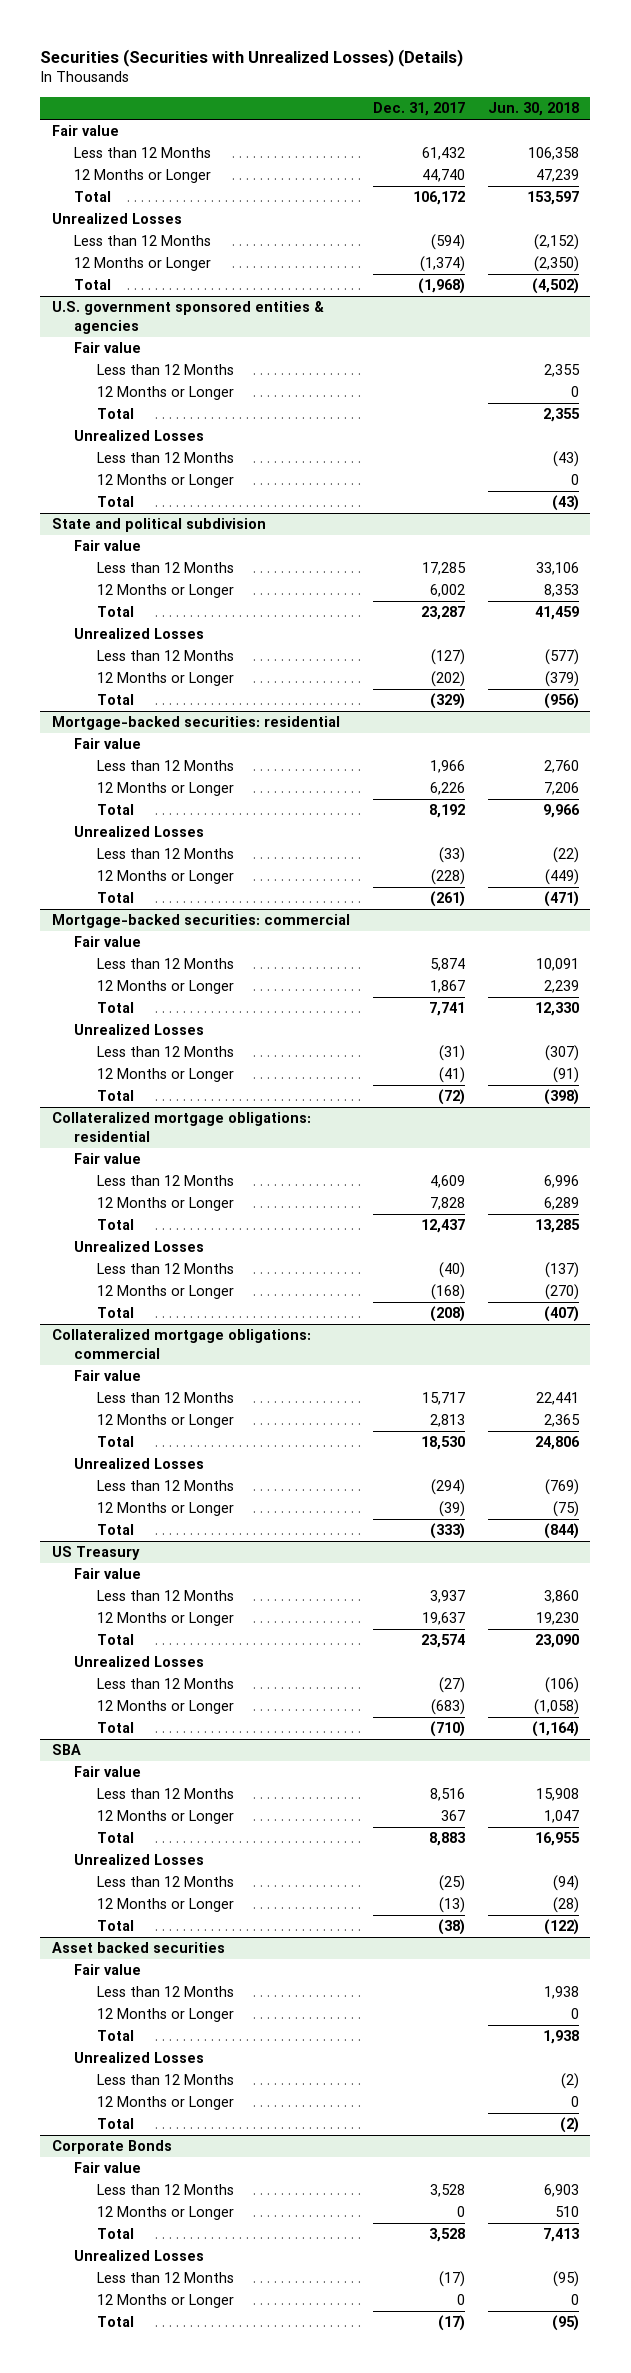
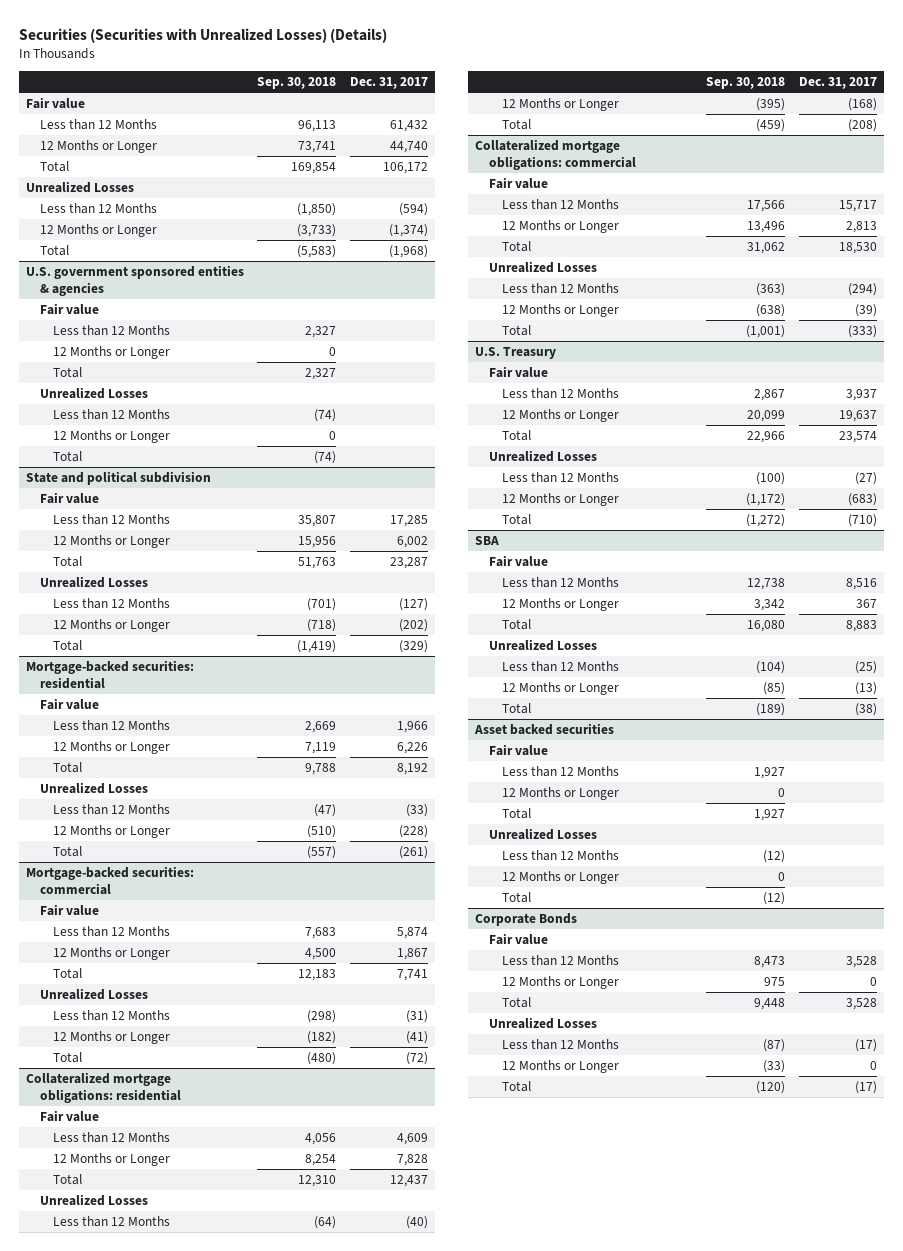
[487,102,579,117] Jun. 30, 2018 -> none
none -> [257,77,337,90] Sep. 30, 2018
[51,1546,140,1561] US Treasury -> [474,346,556,359] U.S. Treasury

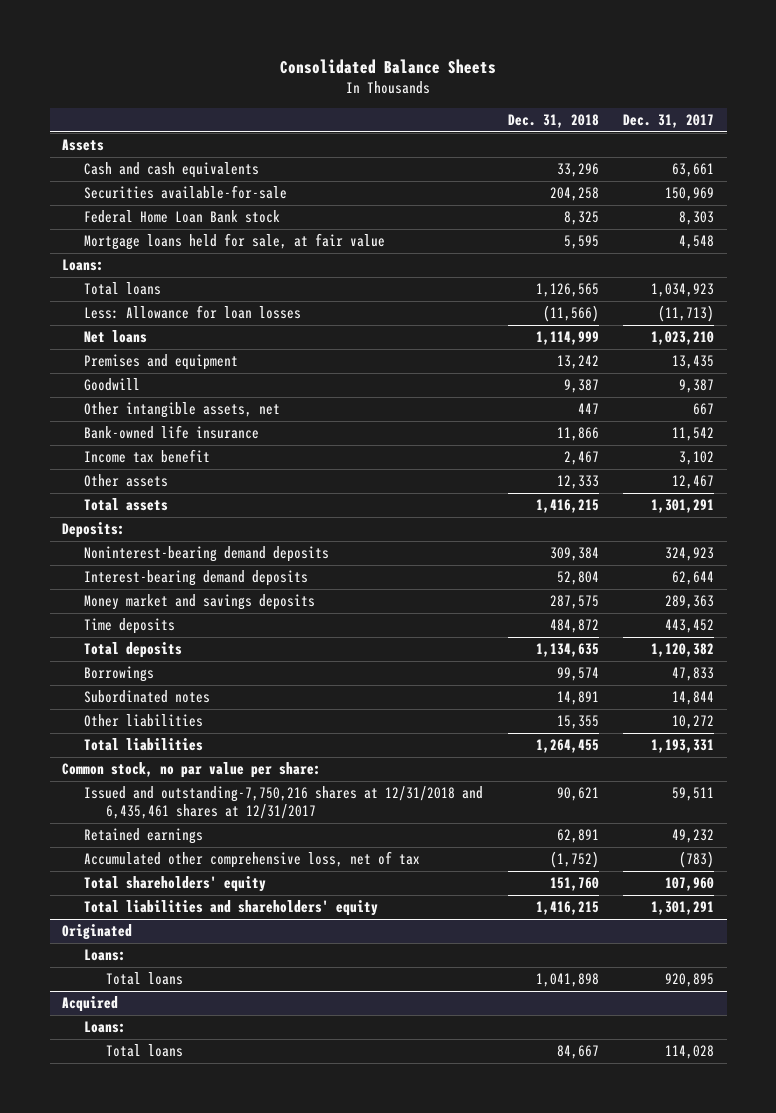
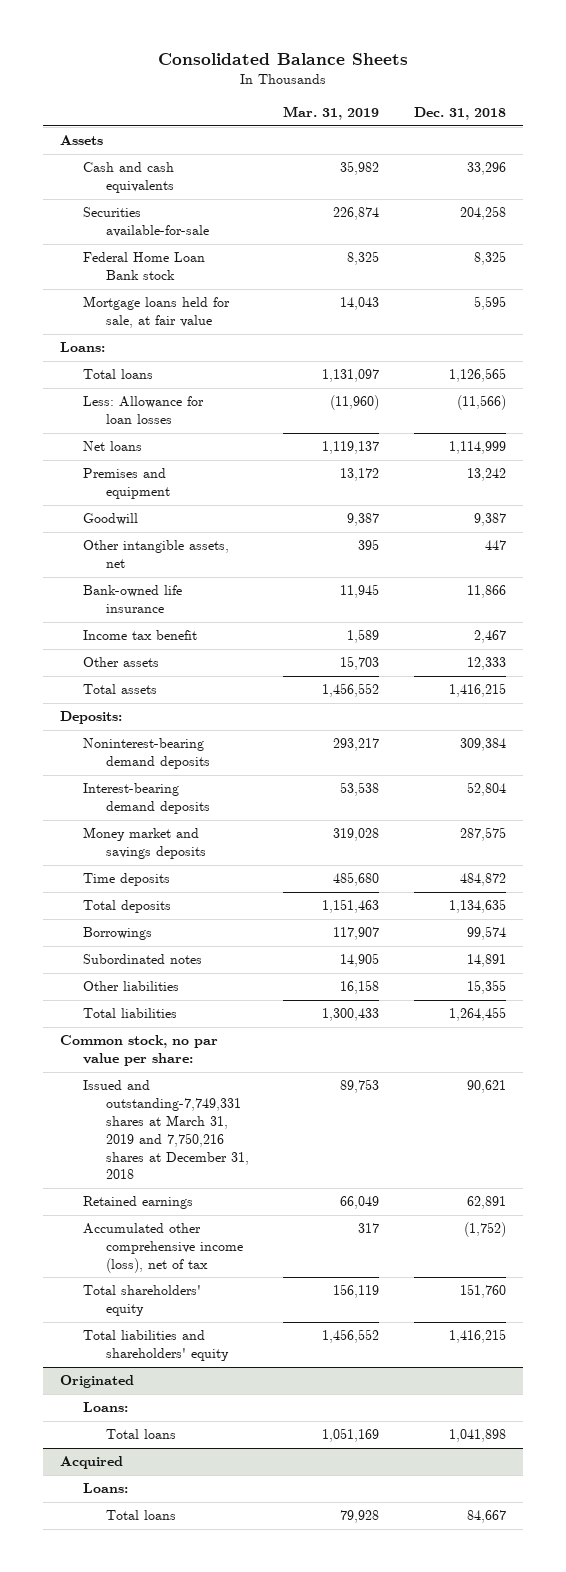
[623,114,715,129] Dec. 31, 2017 -> none
none -> [283,105,380,120] Mar. 31, 2019
[84,785,484,820] Issued and outstanding-7,750,216 shares at 12/31/2018 and 6,435,461 shares at 12/31/2017 -> [83,1080,249,1180] Issued and outstanding-7,749,331 shares at March 31, 2019 and 7,750,216 shares at December 31, 2018
[84,850,421,868] Accumulated other comprehensive loss, net of tax -> [83,1223,243,1273] Accumulated other comprehensive income (loss), net of tax

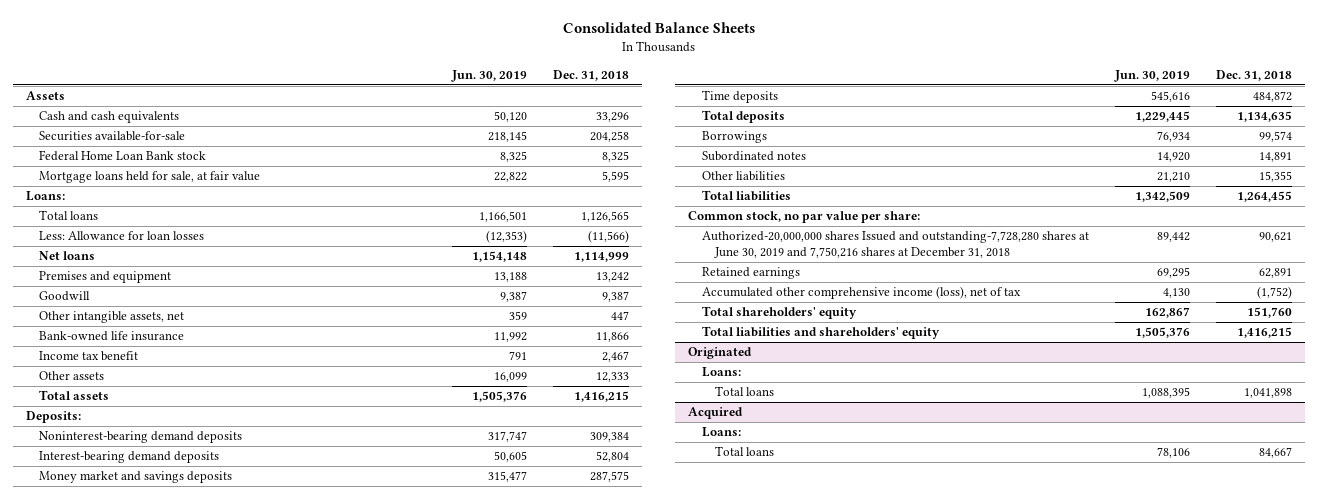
[283,105,380,120] Mar. 31, 2019 -> none
none -> [451,69,528,82] Jun. 30, 2019
[83,1080,249,1180] Issued and outstanding-7,749,331 shares at March 31, 2019 and 7,750,216 shares at December 31, 2018 -> [701,231,1089,258] Authorized-20,000,000 shares Issued and outstanding-7,728,280 shares at June 30, 2019 and 7,750,216 shares at December 31, 2018

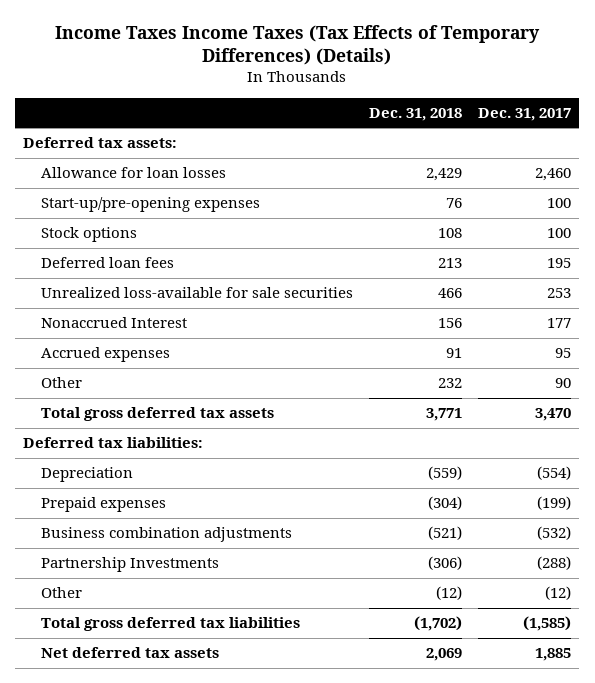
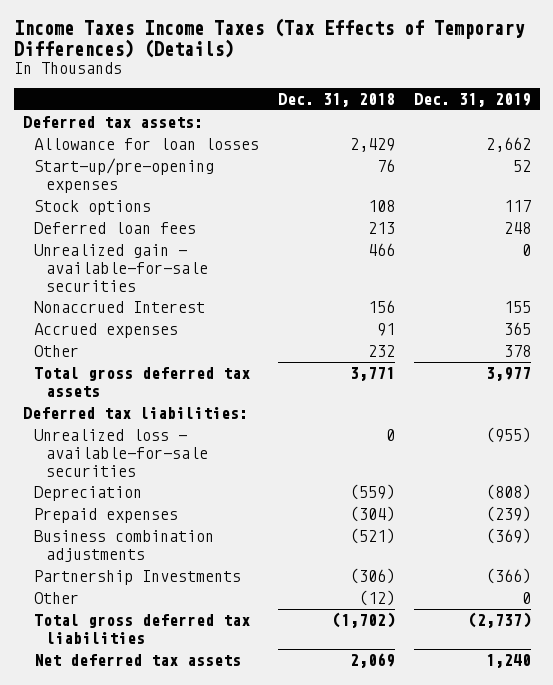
[478,107,572,121] Dec. 31, 2017 -> none
none -> [413,93,531,108] Dec. 31, 2019
[40,287,353,299] Unrealized loss-available for sale securities -> [34,244,208,292] Unrealized gain - available-for-sale securities
none -> [34,429,208,477] Unrealized loss - available-for-sale securities

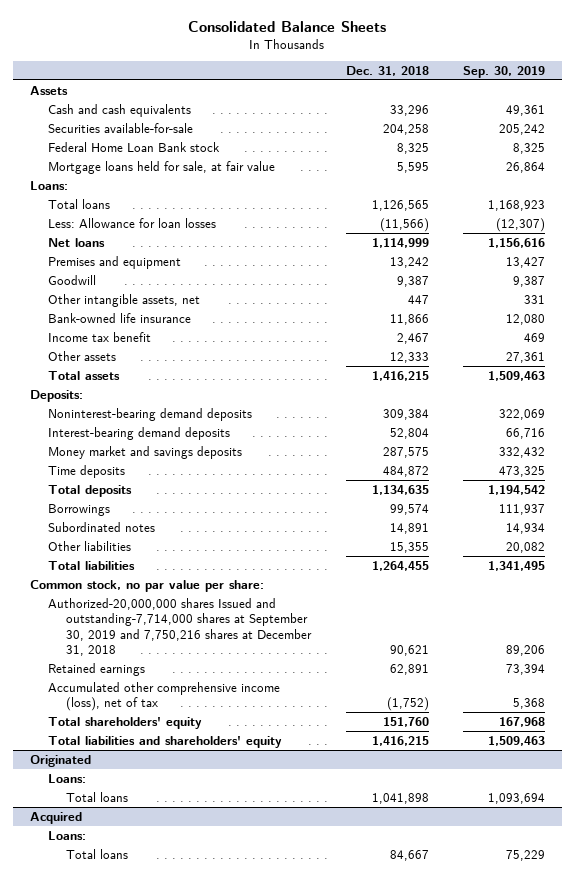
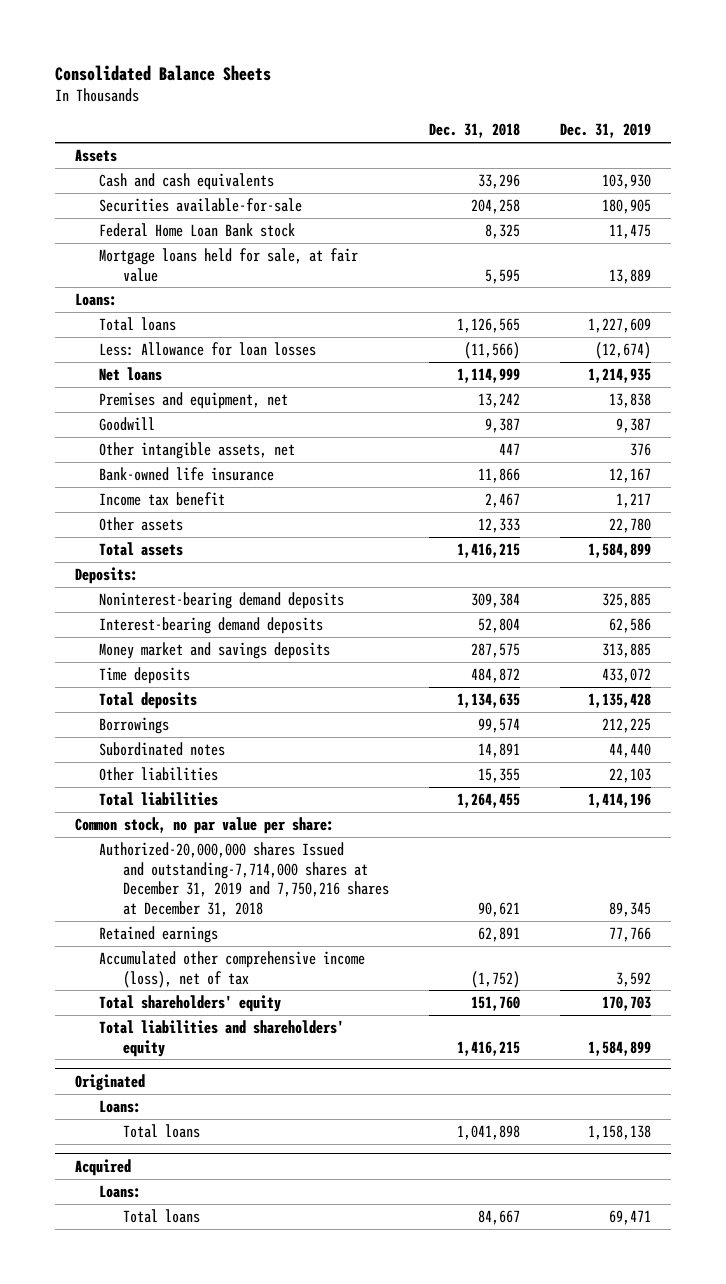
[462,65,545,78] Sep. 30, 2019 -> none
none -> [560,123,652,139] Dec. 31, 2019
[47,255,181,269] Premises and equipment -> [99,391,289,409] Premises and equipment, net
[47,597,313,656] Authorized-20,000,000 shares Issued and outstanding-7,714,000 shares at September 30, 2019 and 7,750,216 shares at December 31, 2018 -> [99,841,390,917] Authorized-20,000,000 shares Issued and outstanding-7,714,000 shares at December 31, 2019 and 7,750,216 shares at December 31, 2018

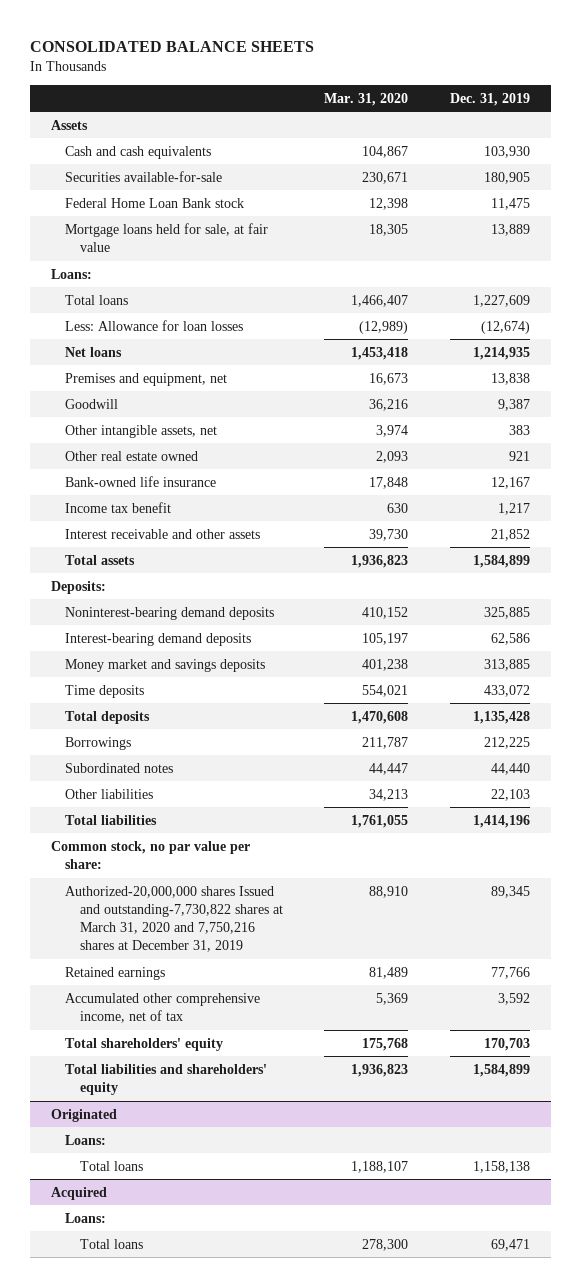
[55,65,272,82] Consolidated Balance Sheets -> [29,40,314,52] CONSOLIDATED BALANCE SHEETS
[429,123,521,139] Dec. 31, 2018 -> none
none -> [324,92,409,106] Mar. 31, 2020
[630,442,652,456] 376 -> [509,424,531,435] 383
none -> [65,450,199,461] Other real estate owned
[99,516,184,531] Other assets -> none
none -> [65,528,261,539] Interest receivable and other assets
[99,841,390,917] Authorized-20,000,000 shares Issued and outstanding-7,714,000 shares at December 31, 2019 and 7,750,216 shares at December 31, 2018 -> [65,885,283,953] Authorized-20,000,000 shares Issued and outstanding-7,730,822 shares at March 31, 2020 and 7,750,216 shares at December 31, 2019
[99,950,366,988] Accumulated other comprehensive income (loss), net of tax -> [65,992,261,1023] Accumulated other comprehensive income, net of tax

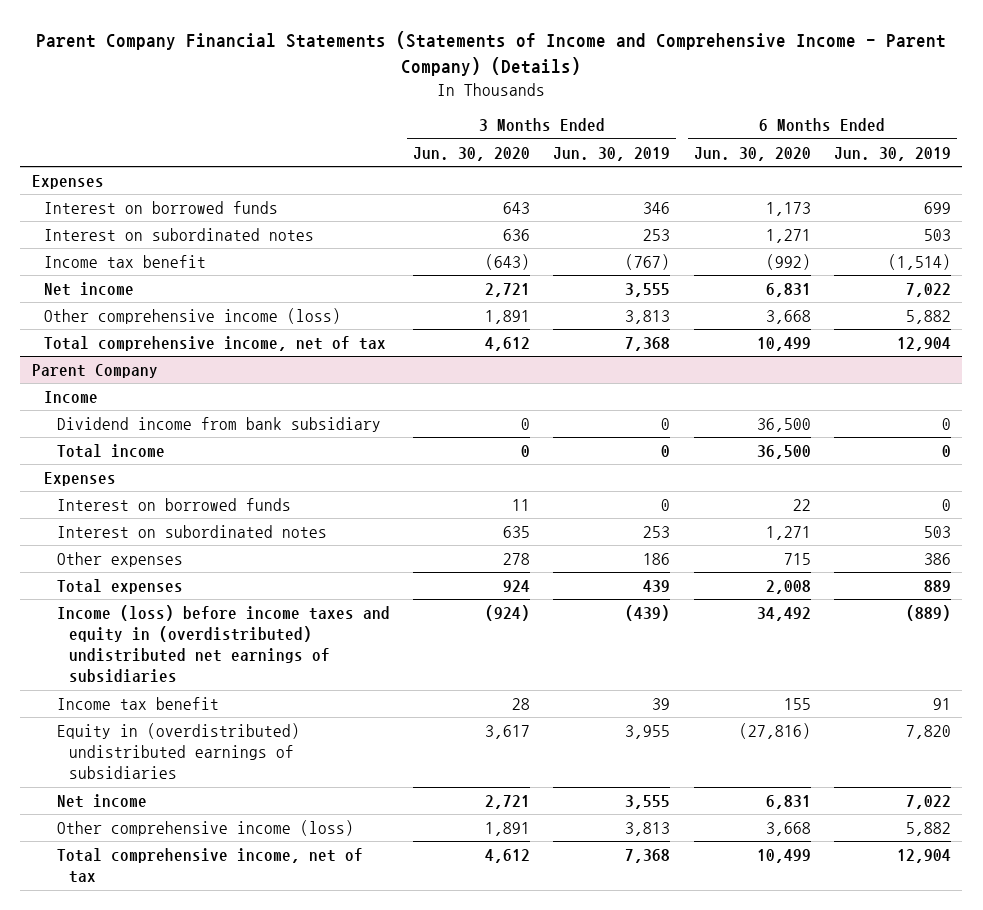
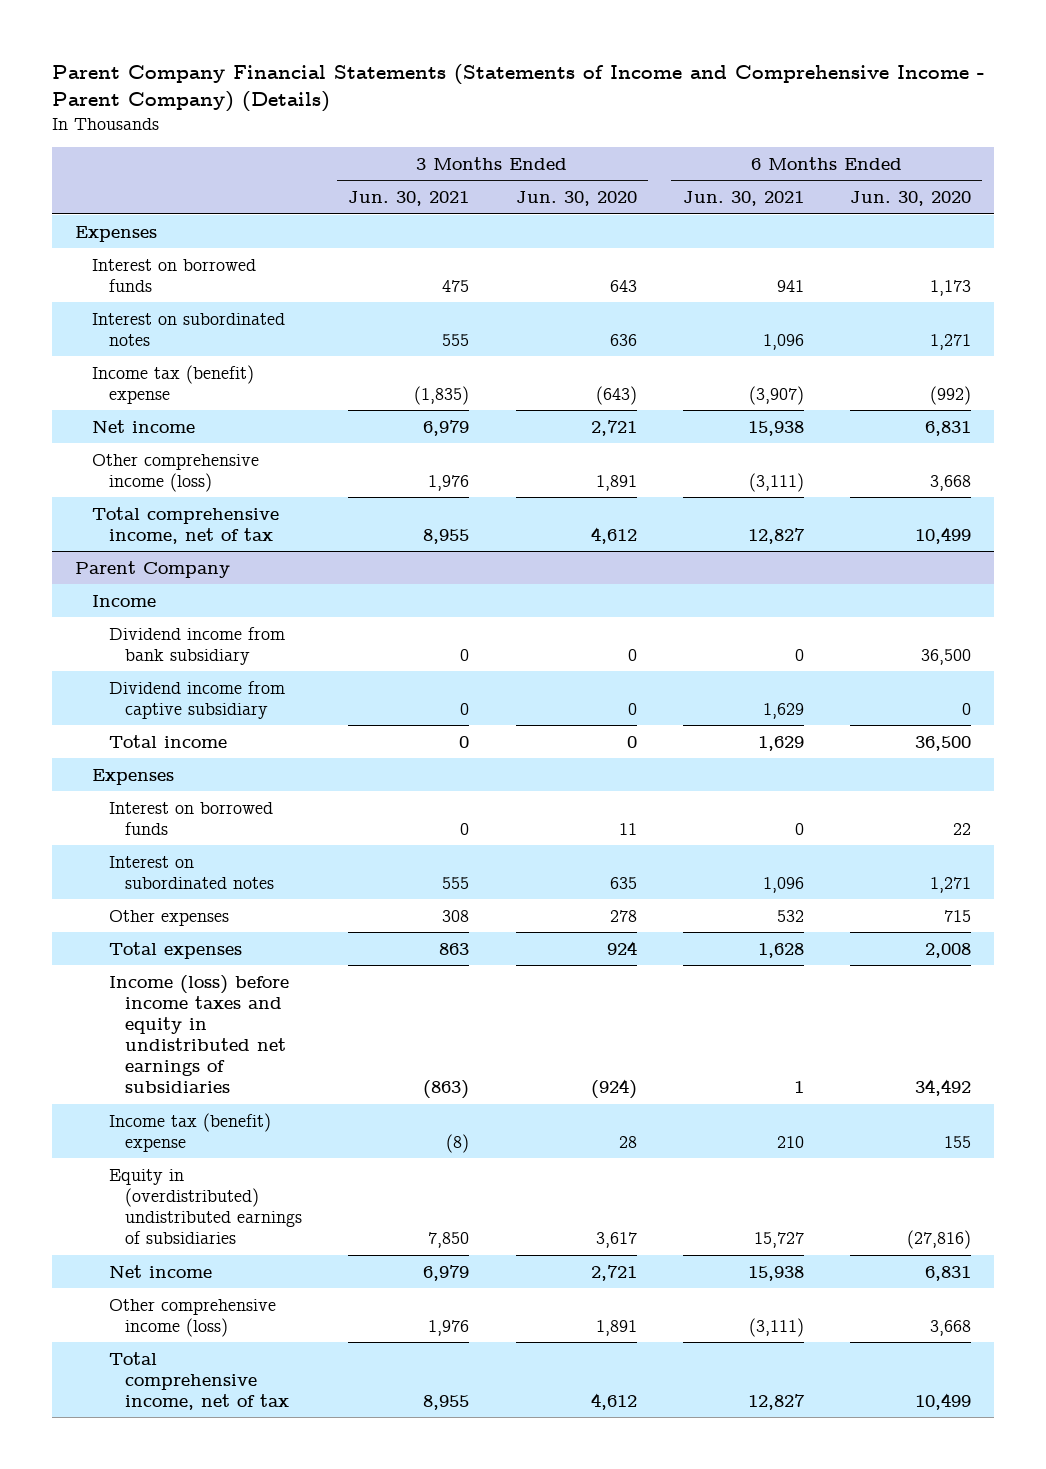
[553,146,671,161] Jun. 30, 2019 -> none
[833,146,951,161] Jun. 30, 2019 -> none
none -> [348,191,470,207] Jun. 30, 2021
none -> [682,191,804,207] Jun. 30, 2021
[44,255,207,269] Income tax benefit -> [91,364,254,404] Income tax (benefit) expense
none -> [108,680,285,719] Dividend income from captive subsidiary
[56,605,390,683] Income (loss) before income taxes and equity in (overdistributed) undistributed net earnings of subsidiaries -> [108,974,289,1094] Income (loss) before income taxes and equity in undistributed net earnings of subsidiaries
[56,697,219,711] Income tax benefit -> [108,1112,271,1152] Income tax (benefit) expense

